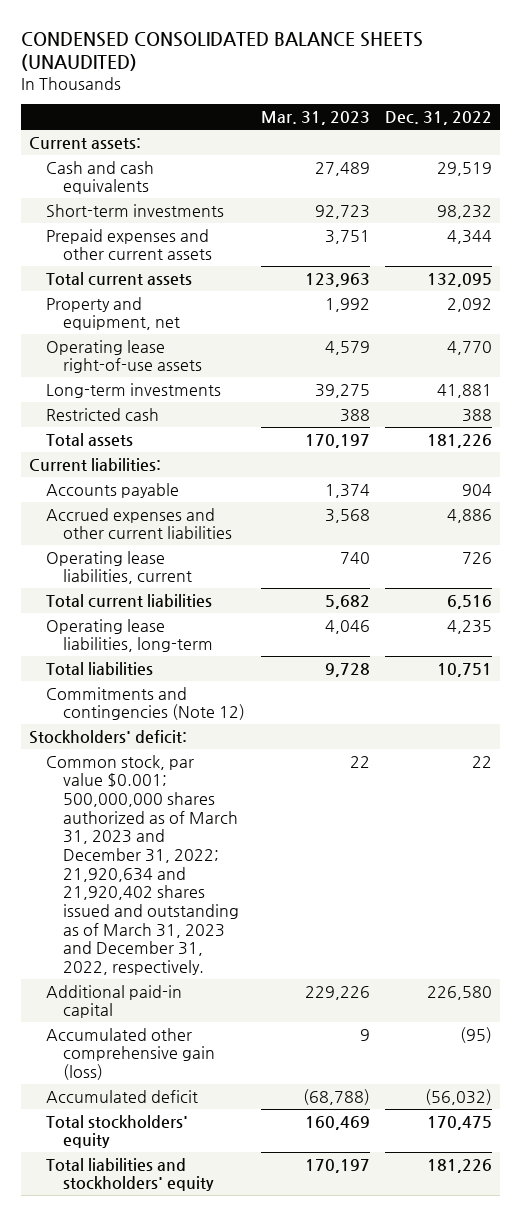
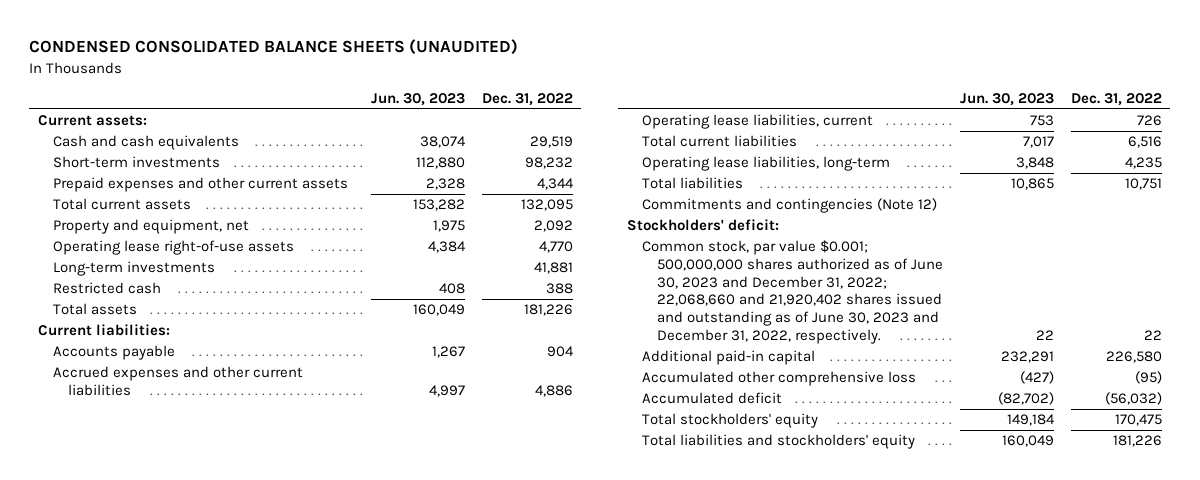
[260,111,370,126] Mar. 31, 2023 -> none
none -> [371,92,466,106] Jun. 30, 2023
[45,754,239,976] Common stock, par value $0.001; 500,000,000 shares authorized as of March 31, 2023 and December 31, 2022; 21,920,634 and 21,920,402 shares issued and outstanding as of March 31, 2023 and December 31, 2022, respectively. -> [642,240,944,344] Common stock, par value $0.001; 500,000,000 shares authorized as of June 30, 2023 and December 31, 2022; 22,068,660 and 21,920,402 shares issued and outstanding as of June 30, 2023 and December 31, 2022, respectively.
[45,1027,215,1081] Accumulated other comprehensive gain (loss) -> [642,371,917,387] Accumulated other comprehensive loss

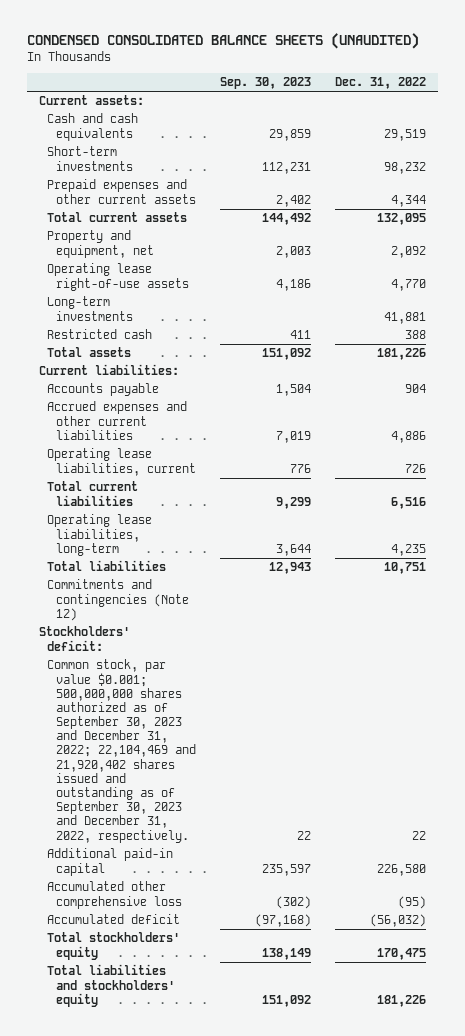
[371,92,466,106] Jun. 30, 2023 -> none
none -> [219,77,311,90] Sep. 30, 2023
[642,240,944,344] Common stock, par value $0.001; 500,000,000 shares authorized as of June 30, 2023 and December 31, 2022; 22,068,660 and 21,920,402 shares issued and outstanding as of June 30, 2023 and December 31, 2022, respectively. -> [47,659,196,843] Common stock, par value $0.001; 500,000,000 shares authorized as of September 30, 2023 and December 31, 2022; 22,104,469 and 21,920,402 shares issued and outstanding as of September 30, 2023 and December 31, 2022, respectively.

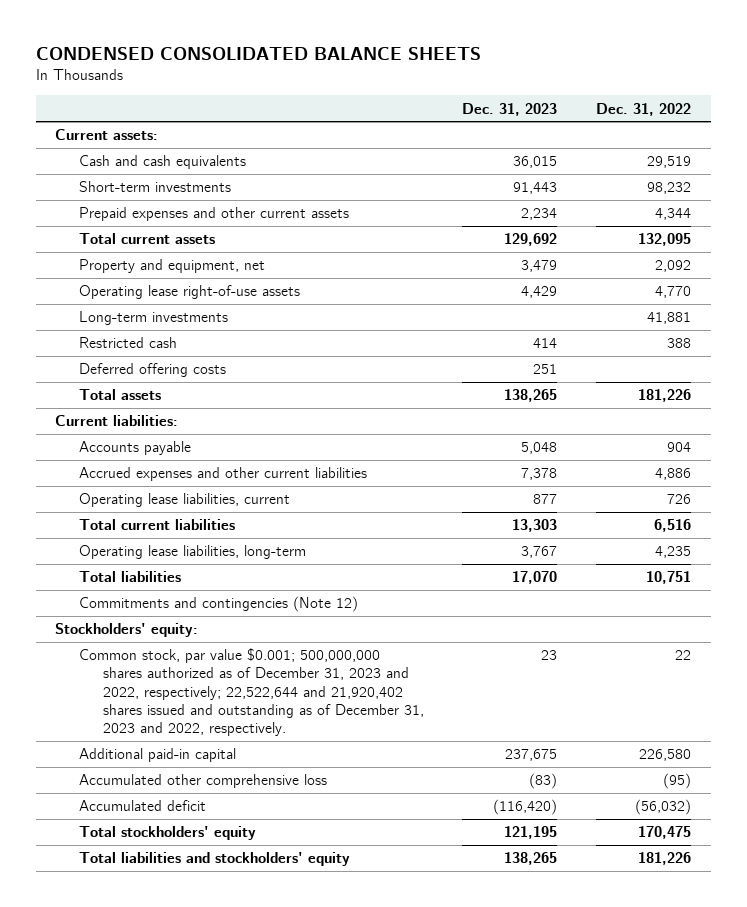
[27,33,420,50] CONDENSED CONSOLIDATED BALANCE SHEETS (UNAUDITED) -> [36,46,482,60] CONDENSED CONSOLIDATED BALANCE SHEETS
[219,77,311,90] Sep. 30, 2023 -> none
none -> [462,102,558,116] Dec. 31, 2023
none -> [79,363,227,378] Deferred offering costs
[38,626,130,651] Stockholders' deficit: -> [55,623,199,638] Stockholders' equity:
[47,659,196,843] Common stock, par value $0.001; 500,000,000 shares authorized as of September 30, 2023 and December 31, 2022; 22,104,469 and 21,920,402 shares issued and outstanding as of September 30, 2023 and December 31, 2022, respectively. -> [79,648,424,736] Common stock, par value $0.001; 500,000,000 shares authorized as of December 31, 2023 and 2022, respectively; 22,522,644 and 21,920,402 shares issued and outstanding as of December 31, 2023 and 2022, respectively.

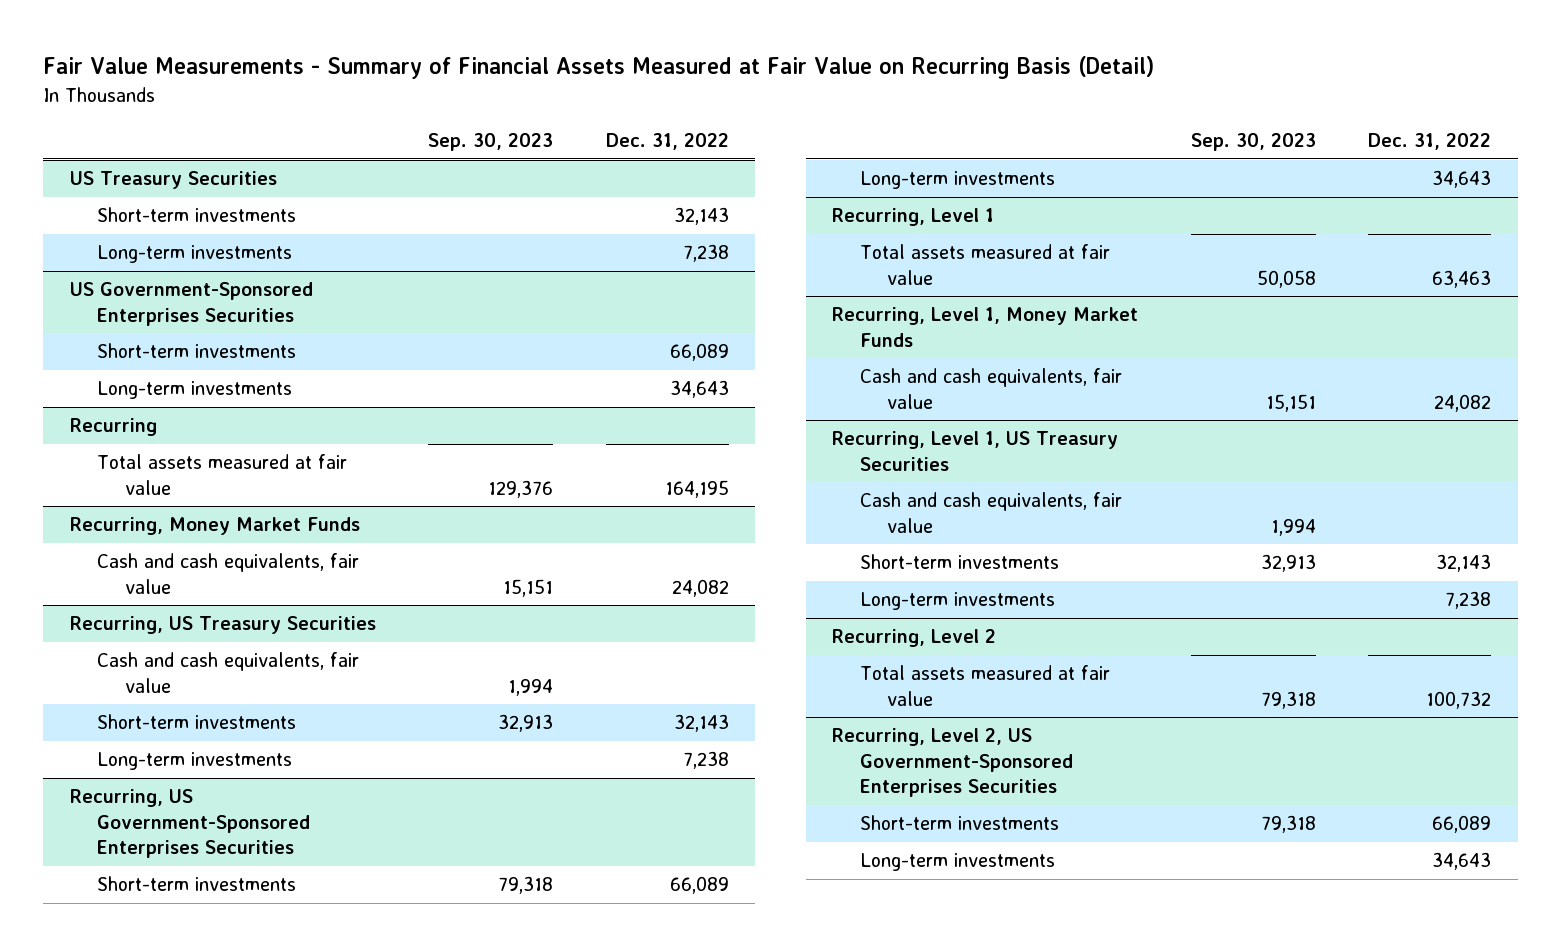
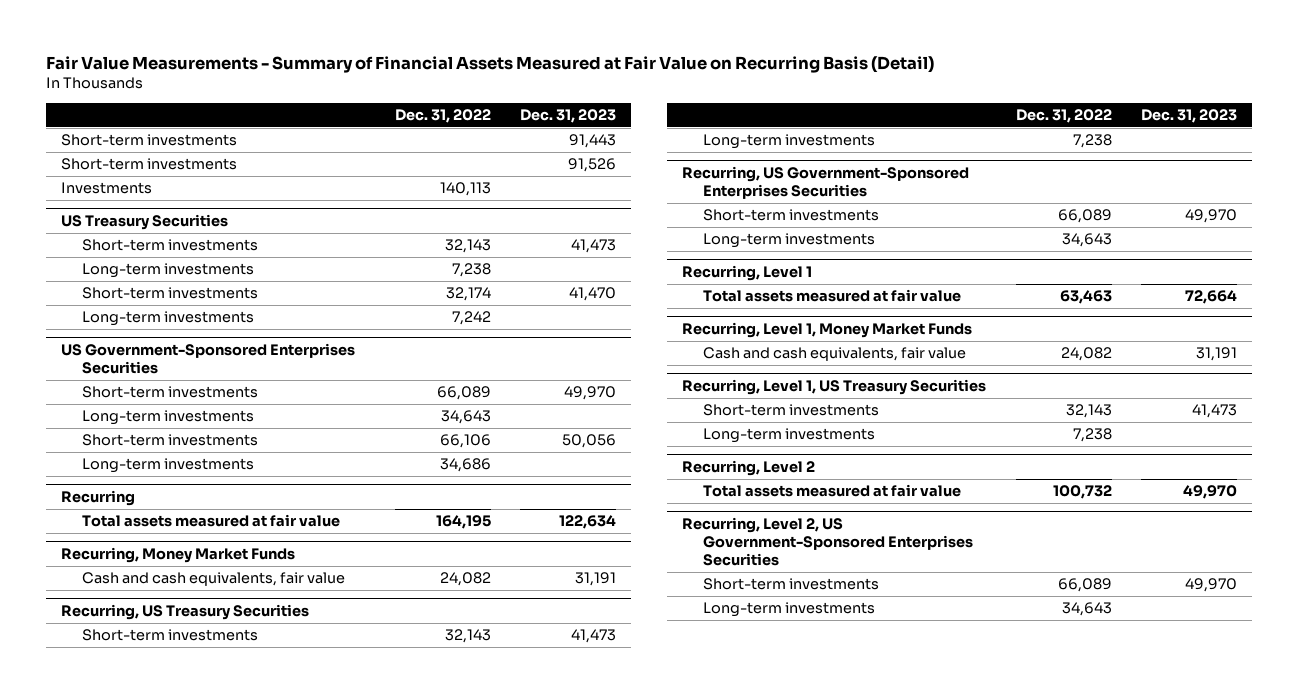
[428,133,554,152] Sep. 30, 2023 -> none
none -> [520,109,617,124] Dec. 31, 2023
none -> [61,134,238,147] Short-term investments
none -> [61,158,238,171] Short-term investments
none -> [61,182,153,195] Investments
none -> [82,287,259,300] Short-term investments
none -> [82,311,255,327] Long-term investments
none -> [82,434,259,447] Short-term investments
none -> [82,458,255,474] Long-term investments
[97,652,360,693] Cash and cash equivalents, fair value -> none
[859,492,1122,533] Cash and cash equivalents, fair value -> none

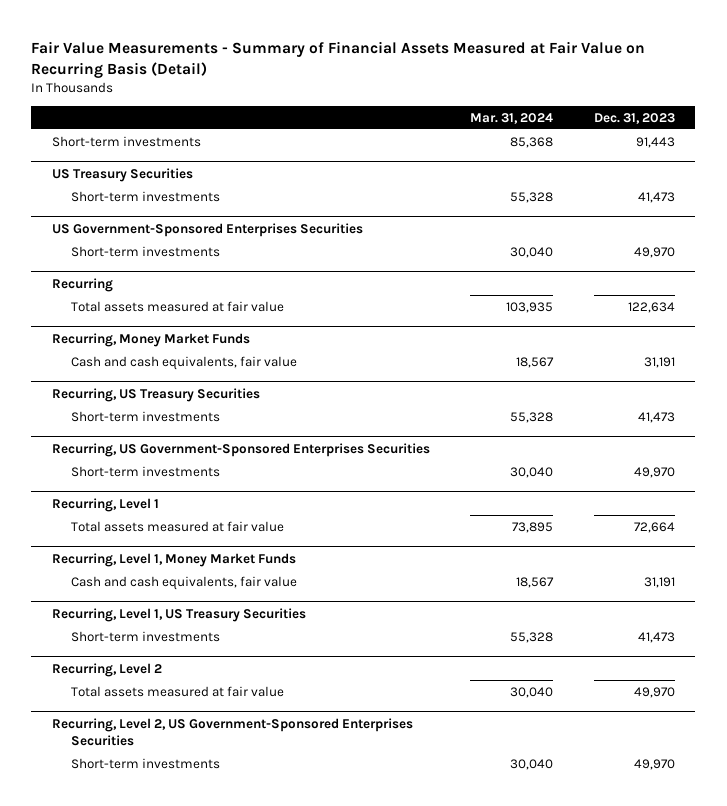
[394,109,491,124] Dec. 31, 2022 -> none
none -> [470,112,554,124] Mar. 31, 2024
[61,158,238,171] Short-term investments -> none
[61,182,153,195] Investments -> none
[82,263,255,279] Long-term investments -> none
[82,287,259,300] Short-term investments -> none
[82,311,255,327] Long-term investments -> none
[82,410,255,426] Long-term investments -> none
[82,434,259,447] Short-term investments -> none
[82,458,255,474] Long-term investments -> none
[703,134,876,150] Long-term investments -> none
[703,233,876,249] Long-term investments -> none
[703,428,876,444] Long-term investments -> none
[703,602,876,618] Long-term investments -> none

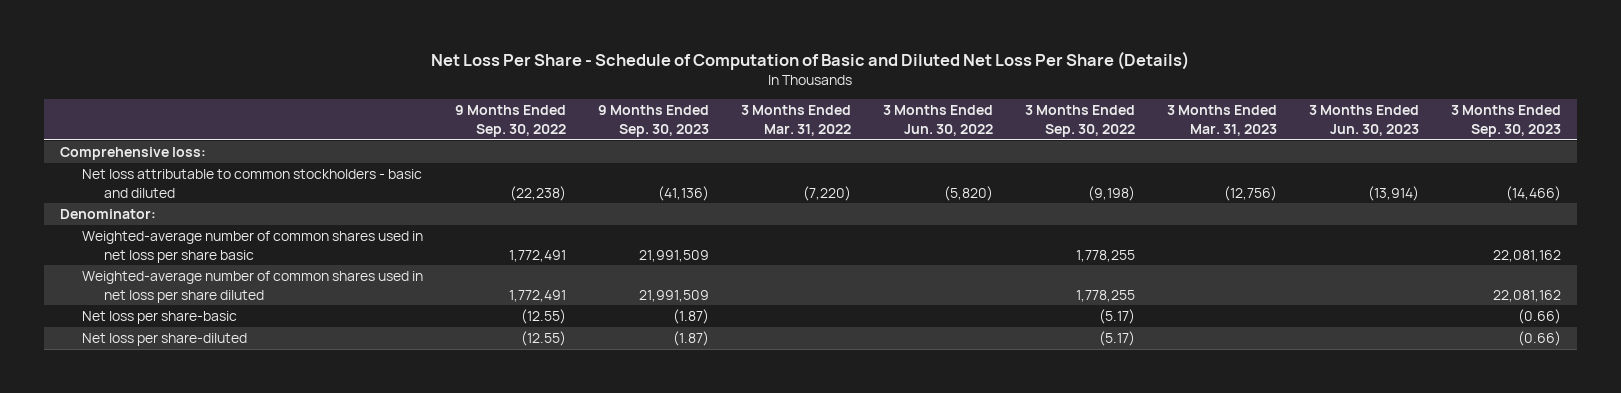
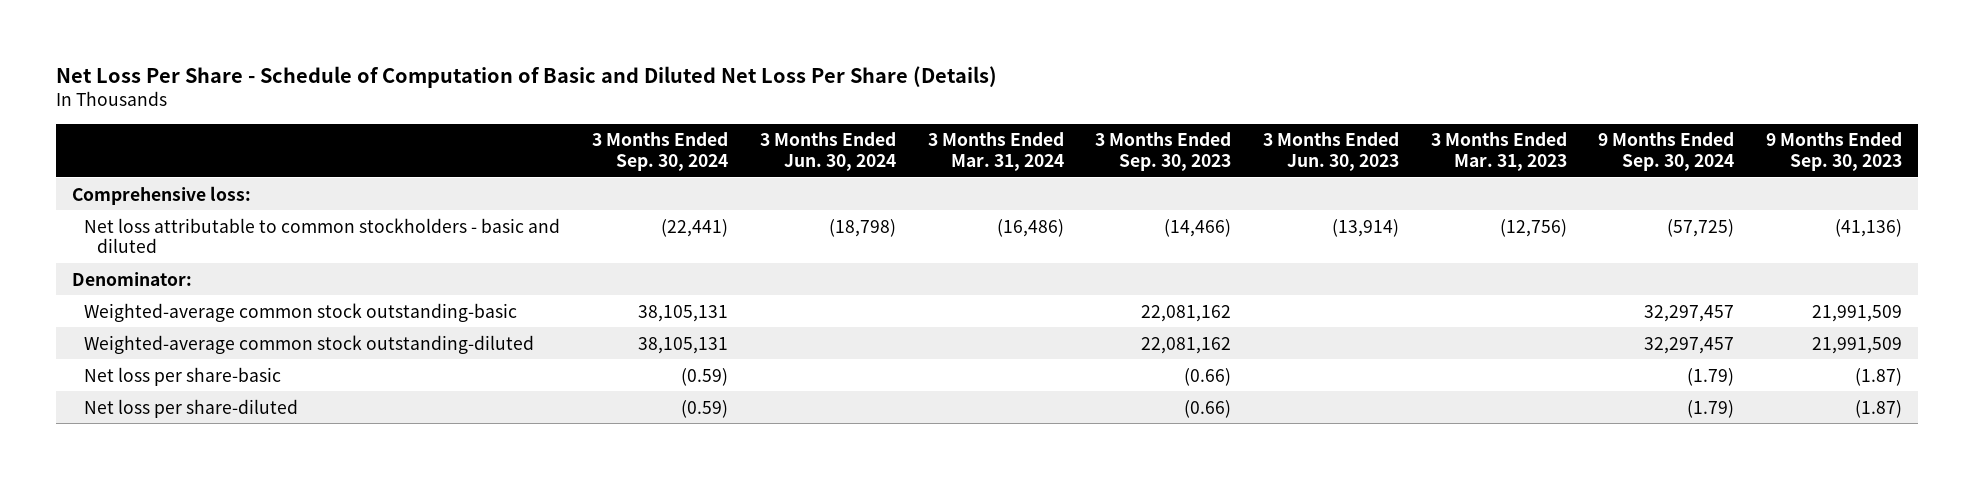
[454,105,566,137] 9 Months Ended Sep. 30, 2022 -> none
[740,105,851,136] 3 Months Ended Mar. 31, 2022 -> none
[882,105,993,136] 3 Months Ended Jun. 30, 2022 -> none
[1025,105,1136,137] 3 Months Ended Sep. 30, 2022 -> none
none -> [592,132,729,171] 3 Months Ended Sep. 30, 2024
none -> [759,132,896,171] 3 Months Ended Jun. 30, 2024
none -> [927,132,1064,171] 3 Months Ended Mar. 31, 2024
none -> [1598,132,1735,171] 9 Months Ended Sep. 30, 2024
[81,231,423,263] Weighted-average number of common shares used in net loss per share basic -> [84,302,518,322] Weighted-average common stock outstanding-basic
[81,271,423,303] Weighted-average number of common shares used in net loss per share diluted -> [84,334,535,354] Weighted-average common stock outstanding-diluted

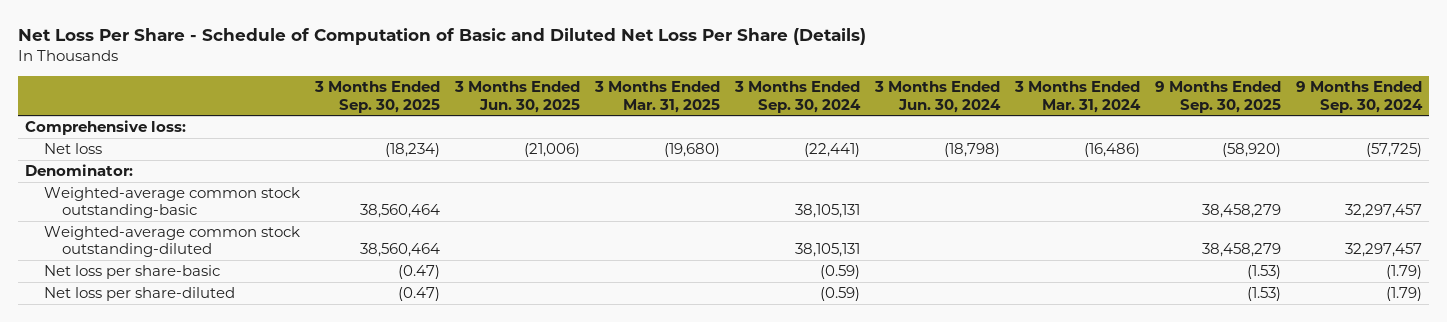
[1095,132,1232,171] 3 Months Ended Sep. 30, 2023 -> none
[1263,132,1400,171] 3 Months Ended Jun. 30, 2023 -> none
[1430,132,1567,171] 3 Months Ended Mar. 31, 2023 -> none
[1766,132,1903,171] 9 Months Ended Sep. 30, 2023 -> none
none -> [313,81,440,113] 3 Months Ended Sep. 30, 2025
none -> [453,81,580,113] 3 Months Ended Jun. 30, 2025
none -> [593,81,720,113] 3 Months Ended Mar. 31, 2025
none -> [1154,81,1281,113] 9 Months Ended Sep. 30, 2025
[84,217,561,254] Net loss attributable to common stockholders - basic and diluted -> [43,143,102,155] Net loss

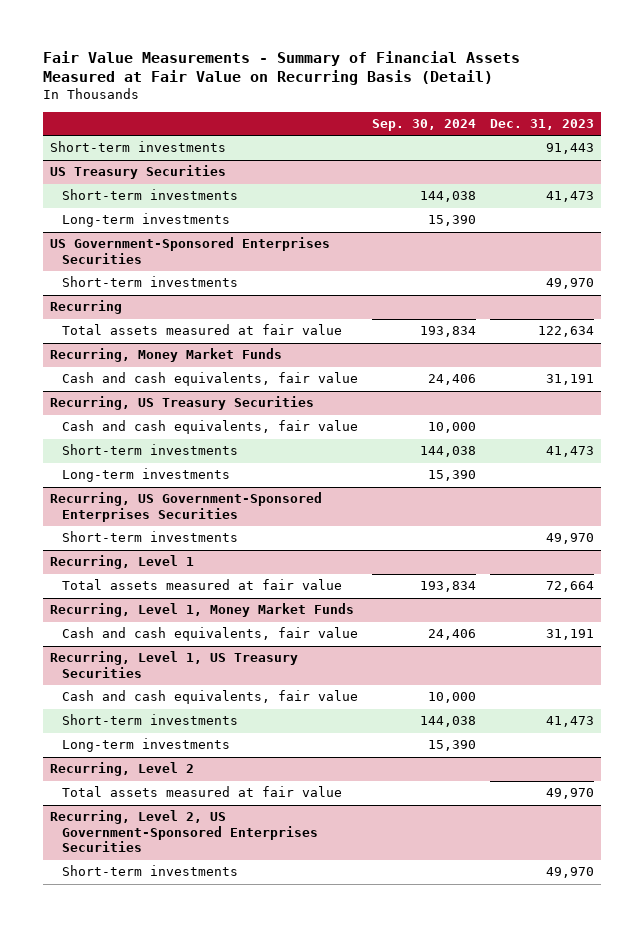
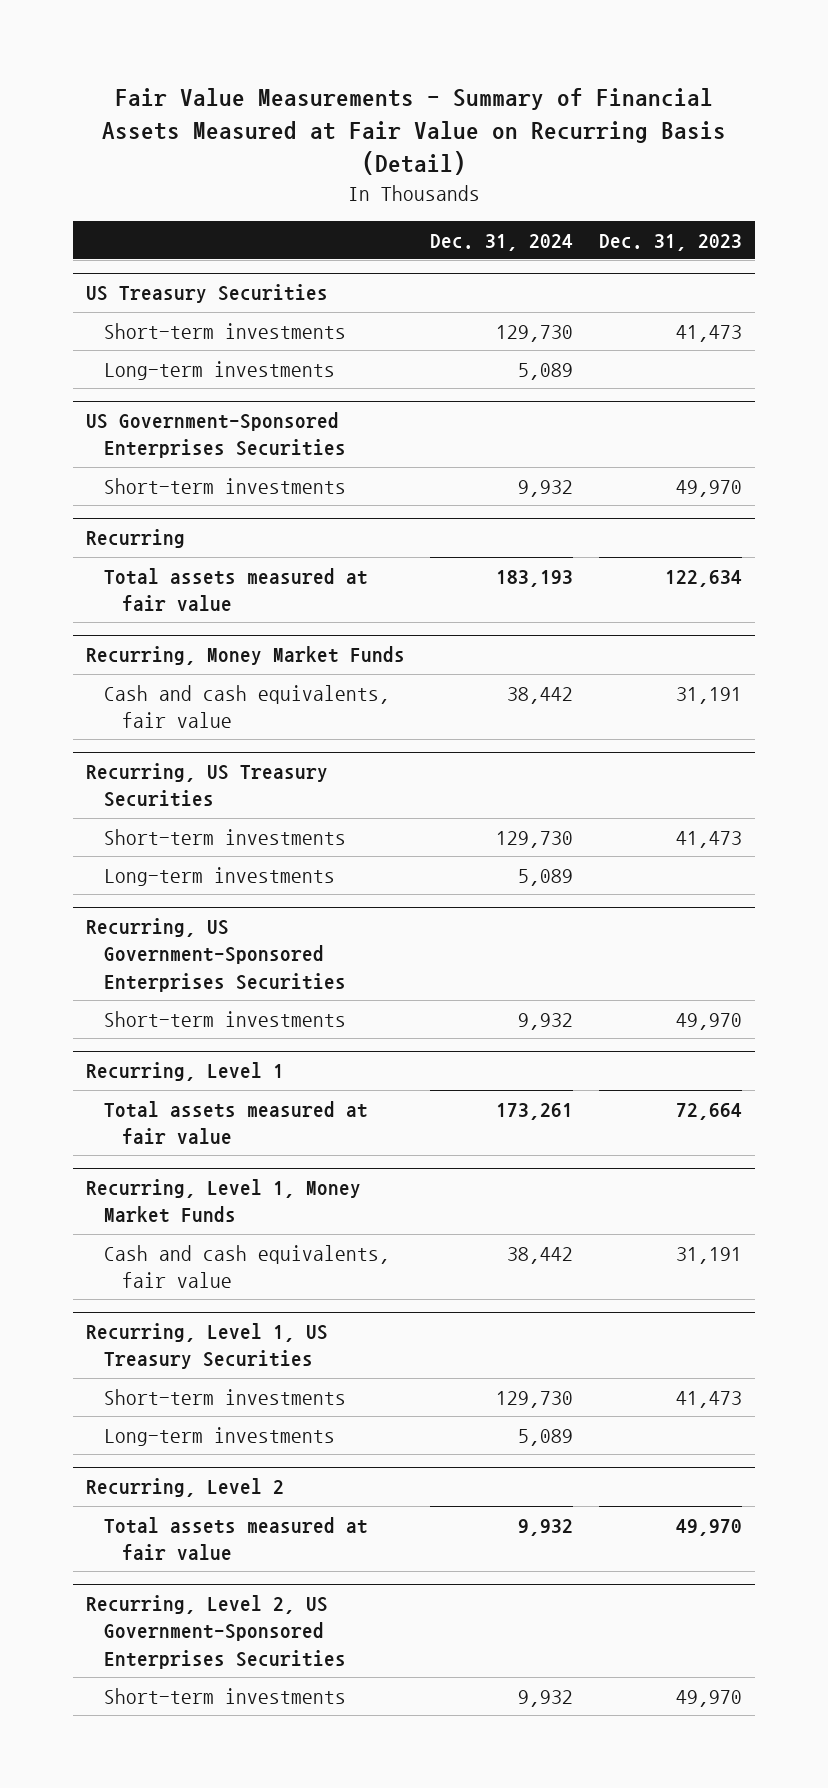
[371,118,476,131] Sep. 30, 2024 -> none
none -> [430,233,574,251] Dec. 31, 2024
[50,141,227,153] Short-term investments -> none
[61,420,358,435] Cash and cash equivalents, fair value -> none
[61,690,358,705] Cash and cash equivalents, fair value -> none

